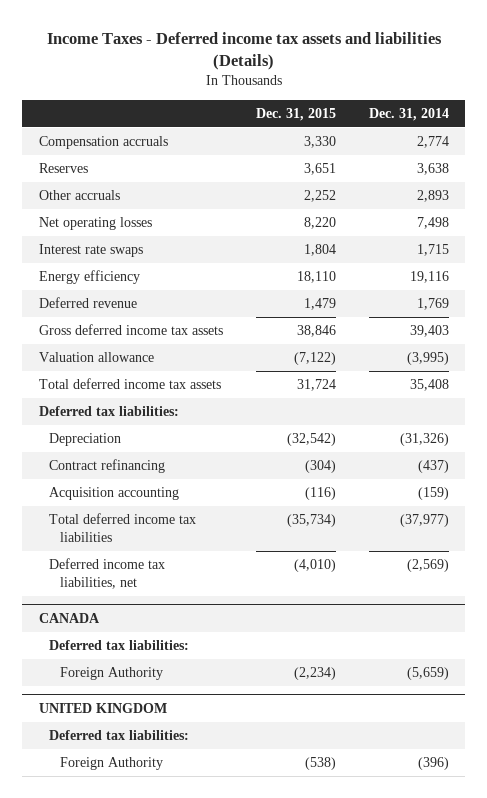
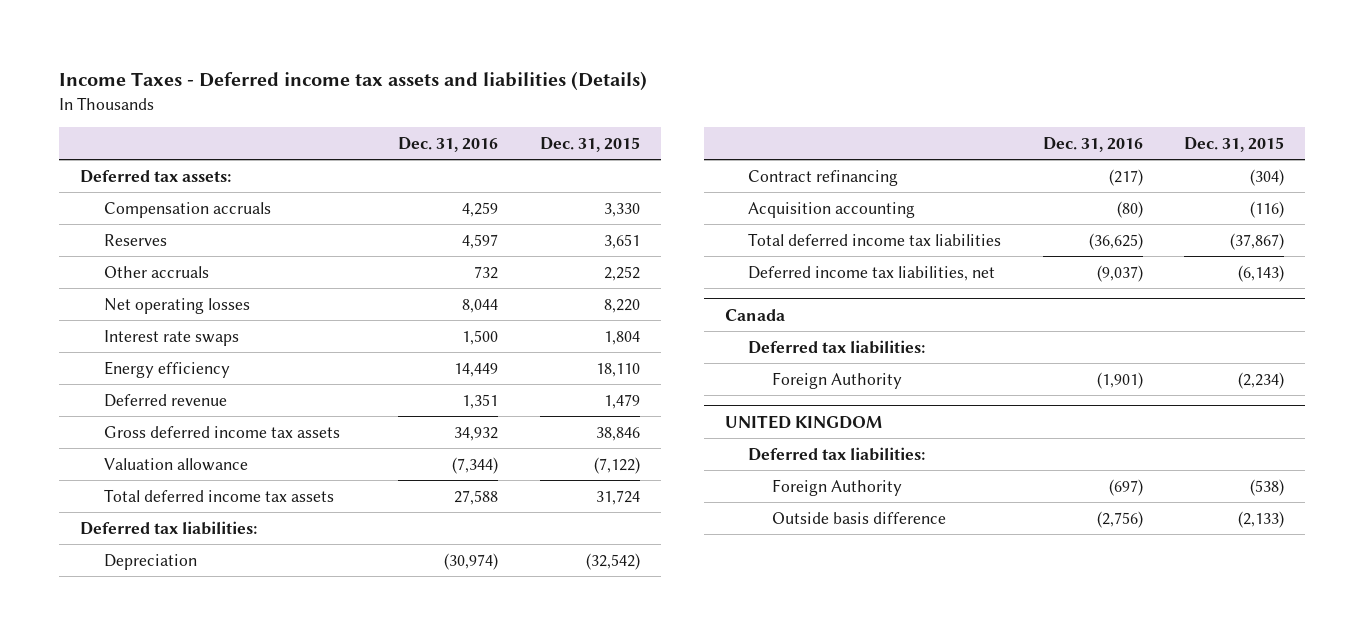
[368,107,449,121] Dec. 31, 2014 -> none
none -> [398,136,499,152] Dec. 31, 2016
none -> [80,169,232,183] Deferred tax assets:
[286,514,336,528] (35,734) -> [1230,232,1285,250] (37,867)
[293,559,336,573] (4,010) -> [1238,264,1285,282] (6,143)
[38,612,100,623] CANADA -> [724,308,785,321] Canada
none -> [771,511,946,524] Outside basis difference

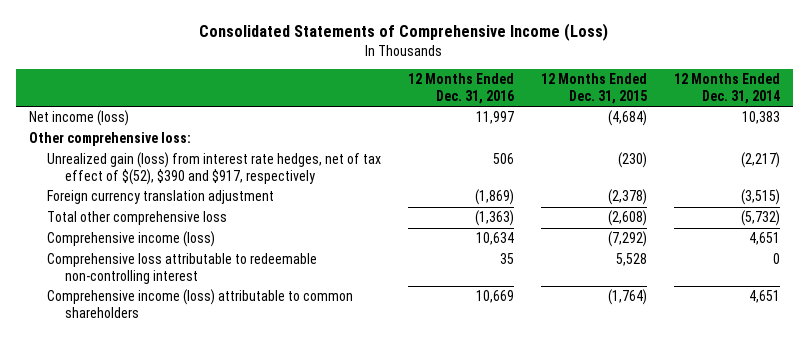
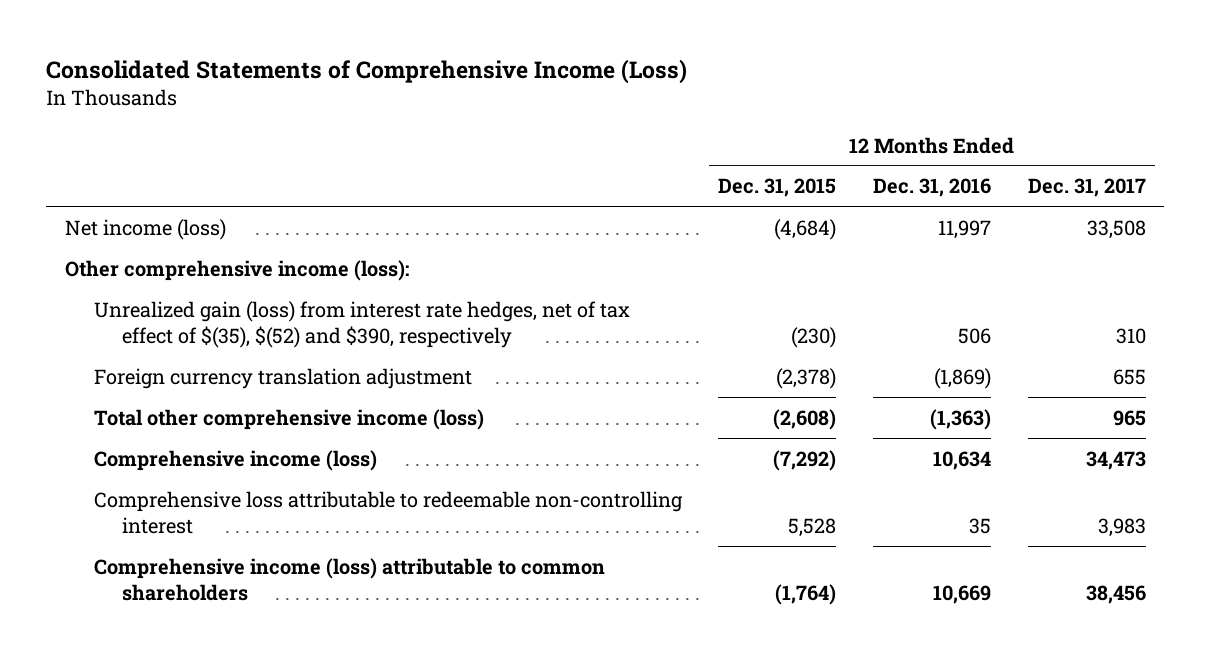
[673,73,780,105] 12 Months Ended Dec. 31, 2014 -> none
none -> [1027,178,1146,198] Dec. 31, 2017
[29,132,192,147] Other comprehensive loss: -> [64,259,409,281] Other comprehensive income (loss):
[47,152,382,185] Unrealized gain (loss) from interest rate hedges, net of tax effect of $(52), $390 and $917, respectively -> [93,300,630,348] Unrealized gain (loss) from interest rate hedges, net of tax effect of $(35), $(52) and $390, respectively
[47,211,228,226] Total other comprehensive loss -> [93,408,484,430] Total other comprehensive income (loss)

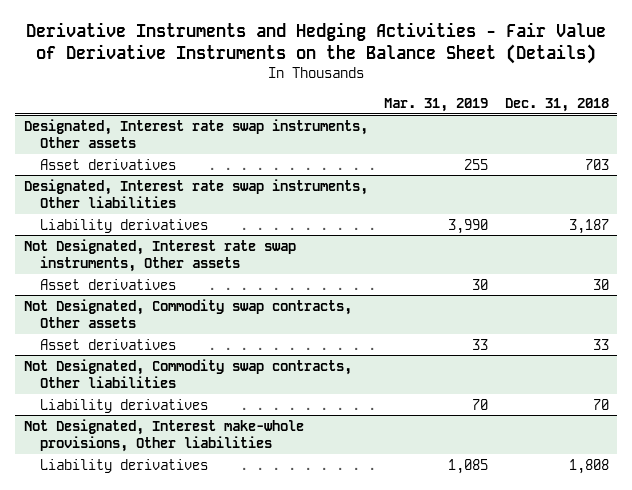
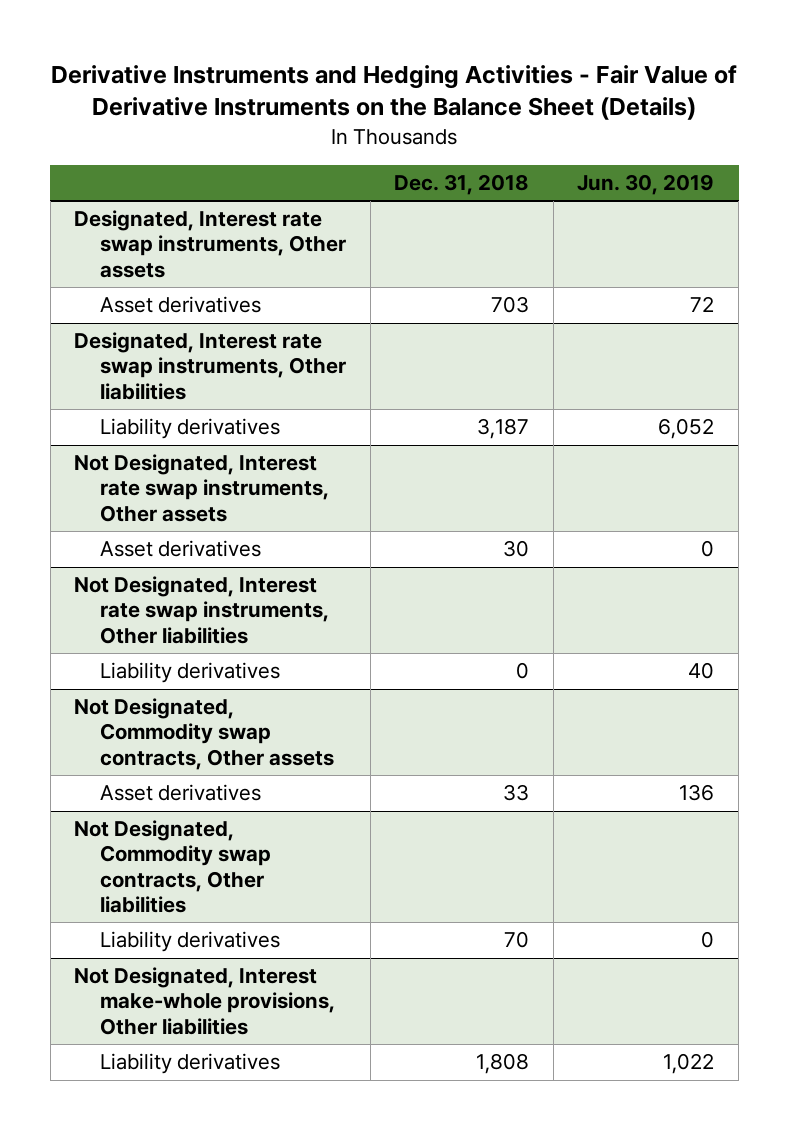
[384,98,489,113] Mar. 31, 2019 -> none
none -> [577,173,715,195] Jun. 30, 2019
none -> [74,576,330,644] Not Designated, Interest rate swap instruments, Other liabilities
none -> [100,662,281,684] Liability derivatives

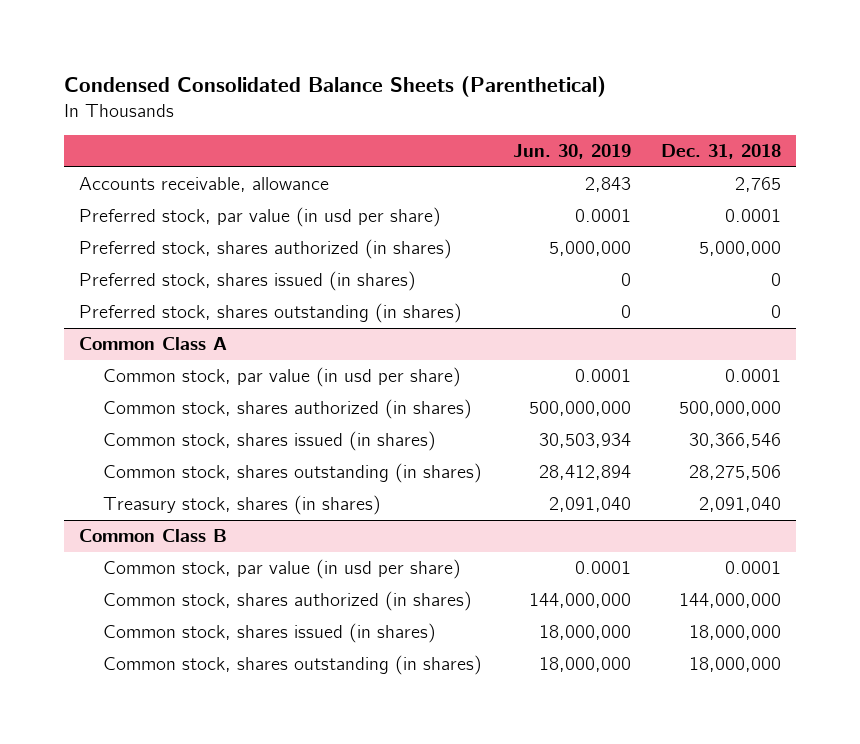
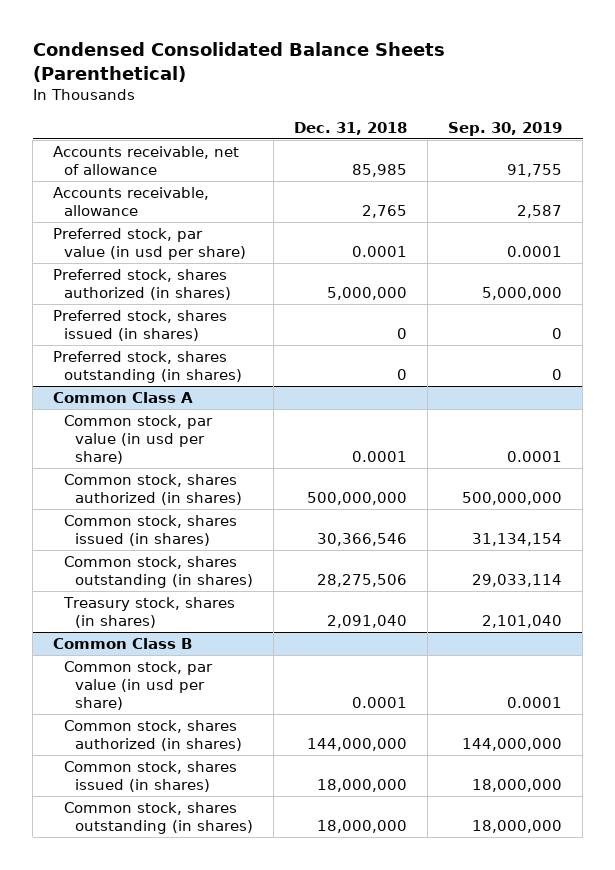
[512,144,631,160] Jun. 30, 2019 -> none
none -> [448,121,563,136] Sep. 30, 2019
none -> [53,146,240,175] Accounts receivable, net of allowance

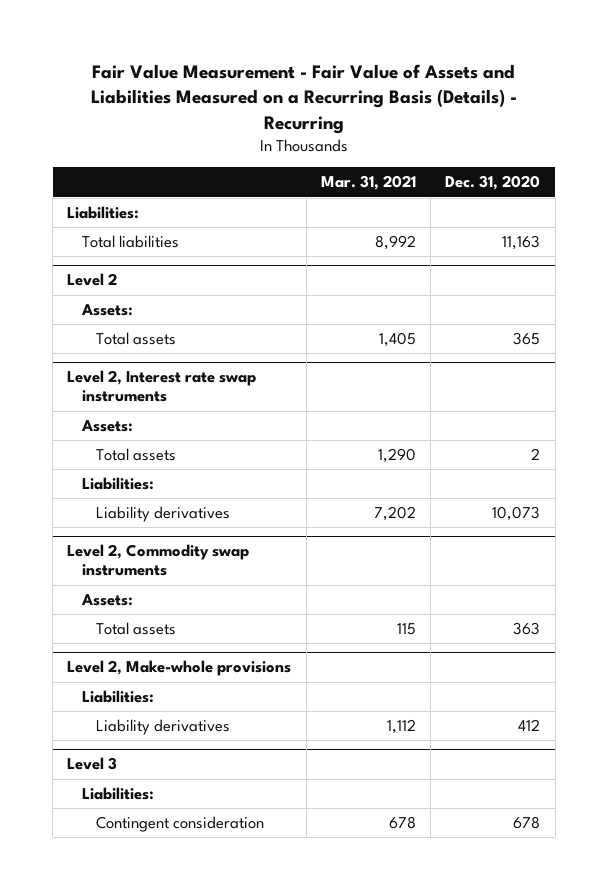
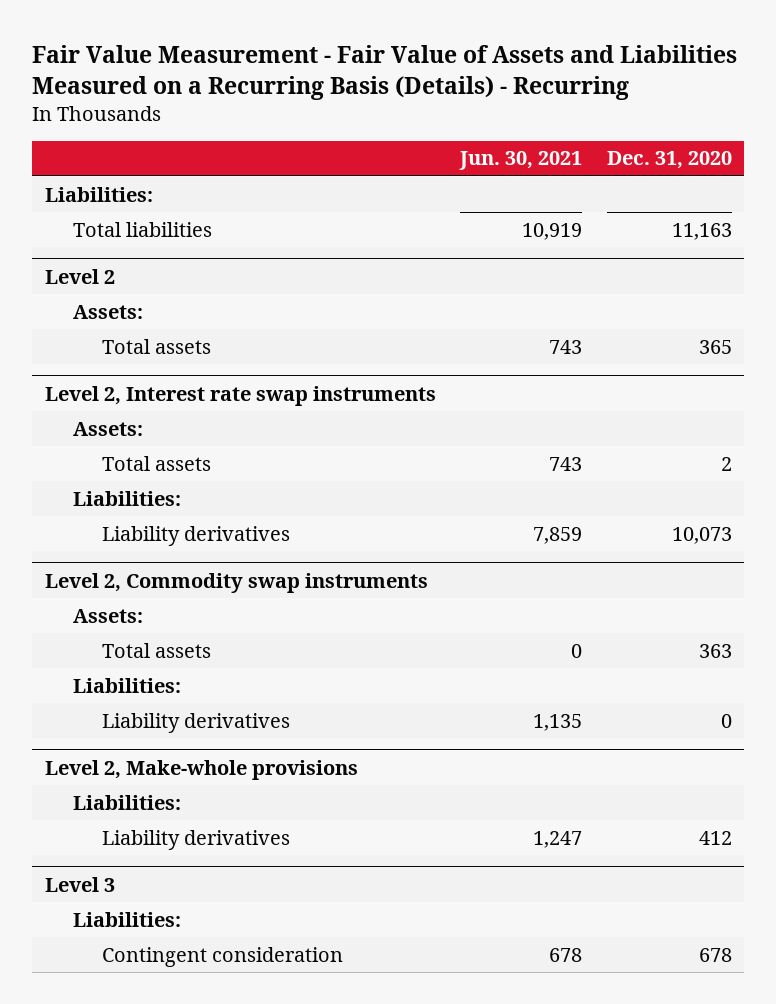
[320,175,416,191] Mar. 31, 2021 -> none
none -> [459,151,583,171] Jun. 30, 2021
none -> [73,677,182,693] Liabilities:
none -> [101,712,290,733] Liability derivatives

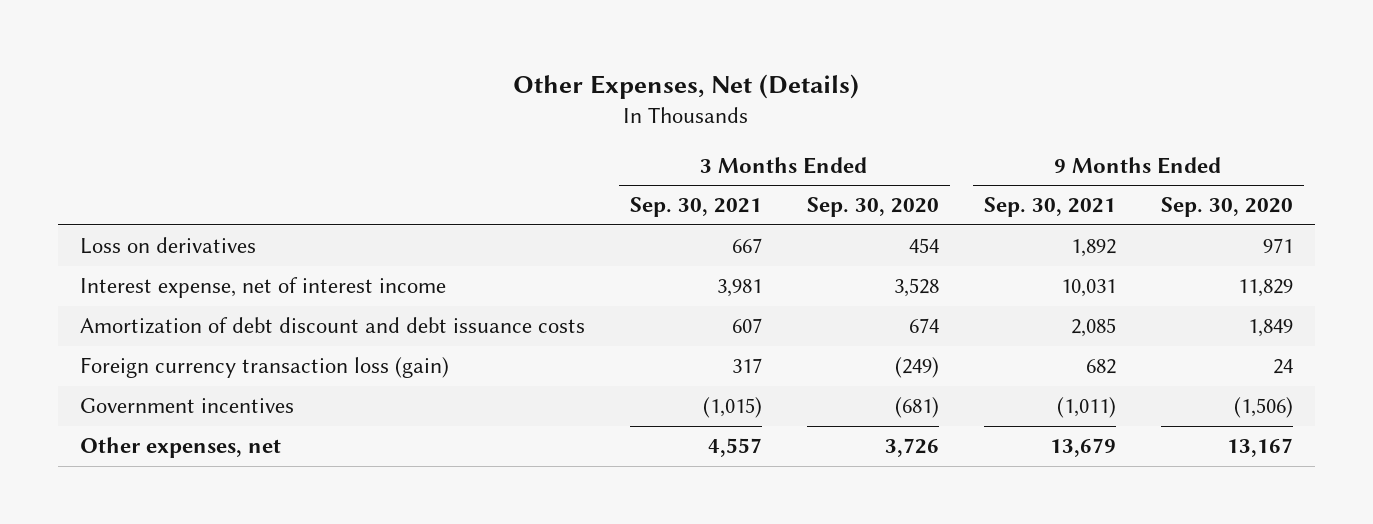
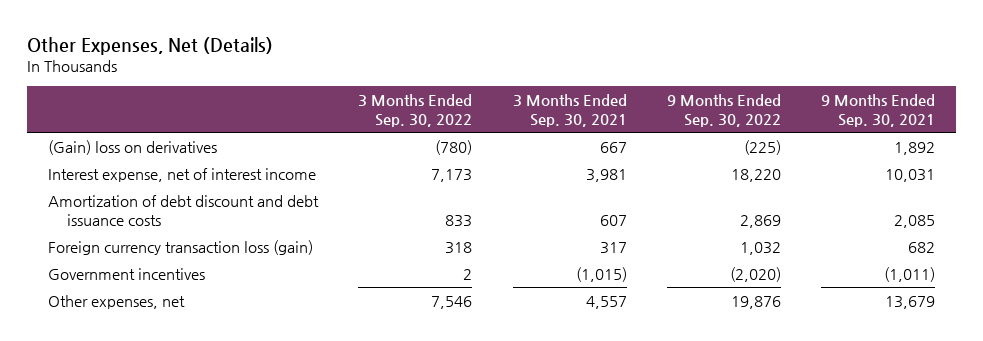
[806,197,939,218] Sep. 30, 2020 -> none
[1160,197,1293,218] Sep. 30, 2020 -> none
none -> [358,93,473,128] 3 Months Ended Sep. 30, 2022
none -> [667,93,782,128] 9 Months Ended Sep. 30, 2022
[80,237,257,255] Loss on derivatives -> [47,139,217,155] (Gain) loss on derivatives

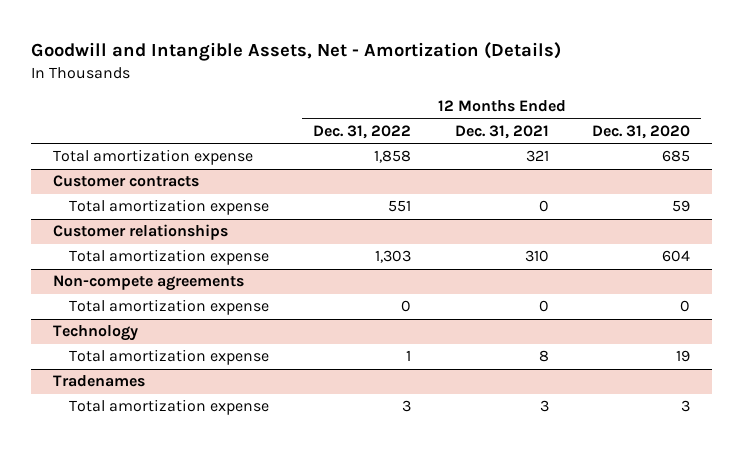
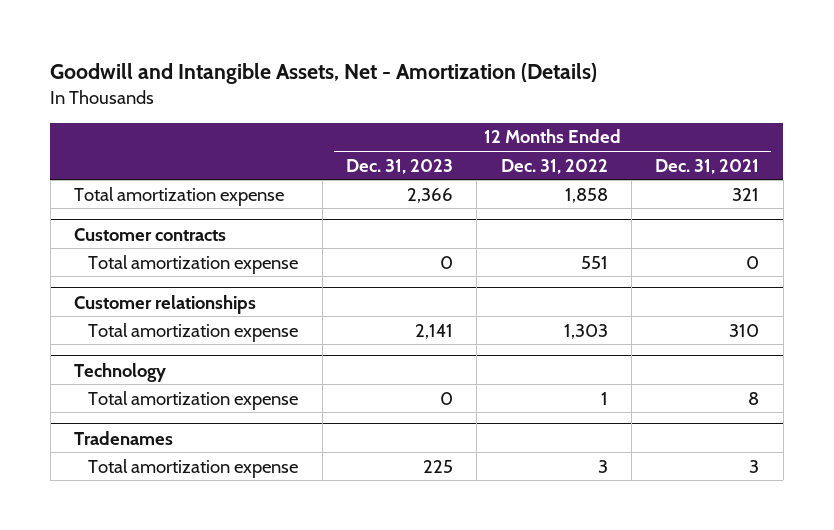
[592,125,691,140] Dec. 31, 2020 -> none
none -> [345,158,453,174] Dec. 31, 2023
[53,275,245,292] Non-compete agreements -> none
[69,299,270,316] Total amortization expense -> none

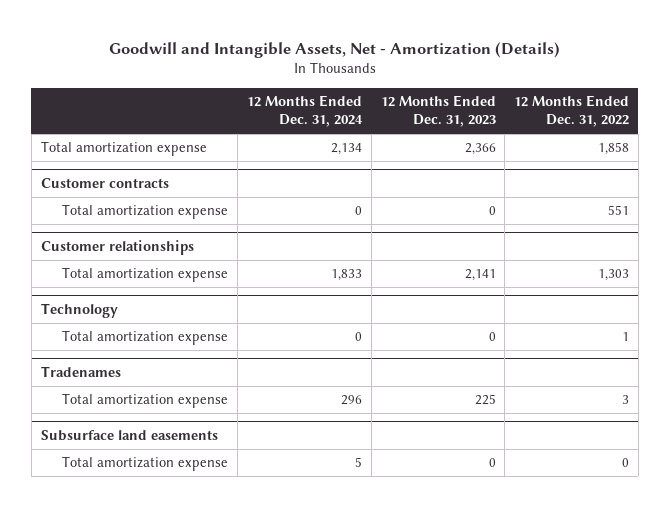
[655,158,760,174] Dec. 31, 2021 -> none
none -> [246,95,363,128] 12 Months Ended Dec. 31, 2024
none -> [40,430,218,442] Subsurface land easements
none -> [62,456,229,472] Total amortization expense

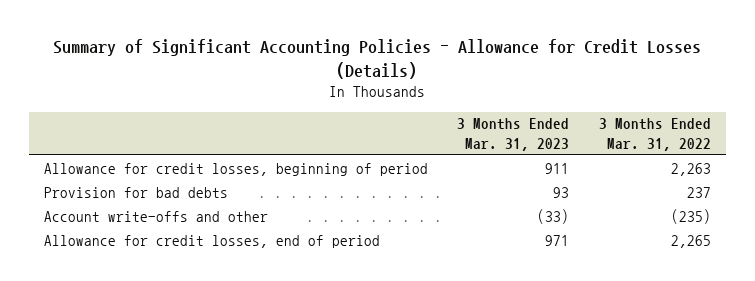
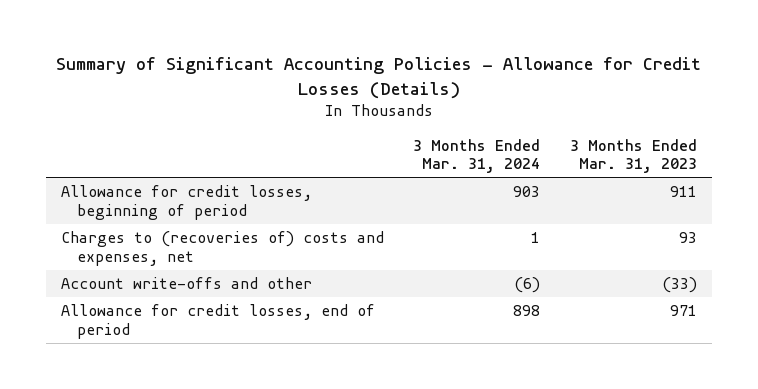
[598,118,711,151] 3 Months Ended Mar. 31, 2022 -> none
none -> [413,138,541,174] 3 Months Ended Mar. 31, 2024
[43,186,228,198] Provision for bad debts -> [60,230,384,266] Charges to (recoveries of) costs and expenses, net

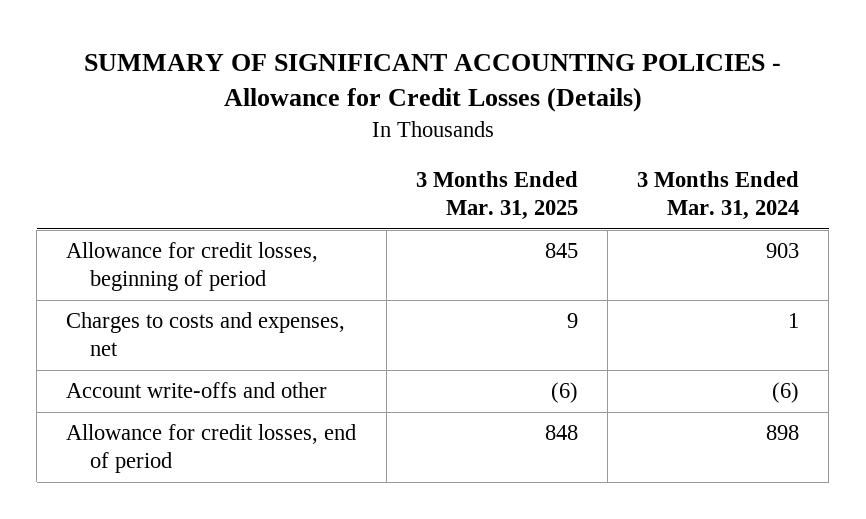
[55,57,701,99] Summary of Significant Accounting Policies - Allowance for Credit Losses (Details) -> [83,54,781,113] SUMMARY OF SIGNIFICANT ACCOUNTING POLICIES - Allowance for Credit Losses (Details)
[570,138,698,174] 3 Months Ended Mar. 31, 2023 -> none
none -> [415,171,578,221] 3 Months Ended Mar. 31, 2025
[60,230,384,266] Charges to (recoveries of) costs and expenses, net -> [66,312,346,356] Charges to costs and expenses, net

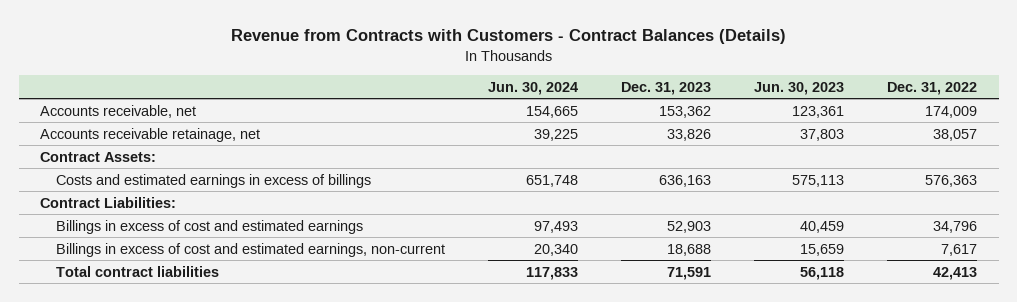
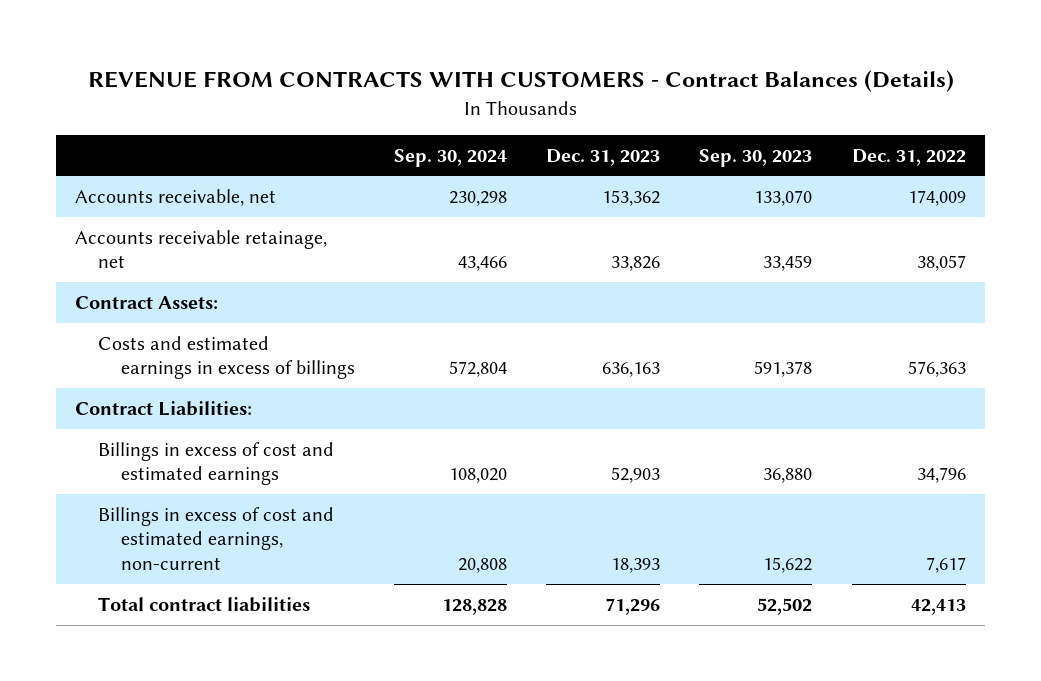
[230,29,786,45] Revenue from Contracts with Customers - Contract Balances (Details) -> [87,70,954,93] REVENUE FROM CONTRACTS WITH CUSTOMERS - Contract Balances (Details)
[488,81,579,95] Jun. 30, 2024 -> none
[754,81,845,95] Jun. 30, 2023 -> none
none -> [393,148,507,167] Sep. 30, 2024
none -> [699,148,813,167] Sep. 30, 2023
[667,243,712,256] 18,688 -> [611,558,661,574] 18,393
[667,266,712,280] 71,591 -> [605,597,661,615] 71,296

